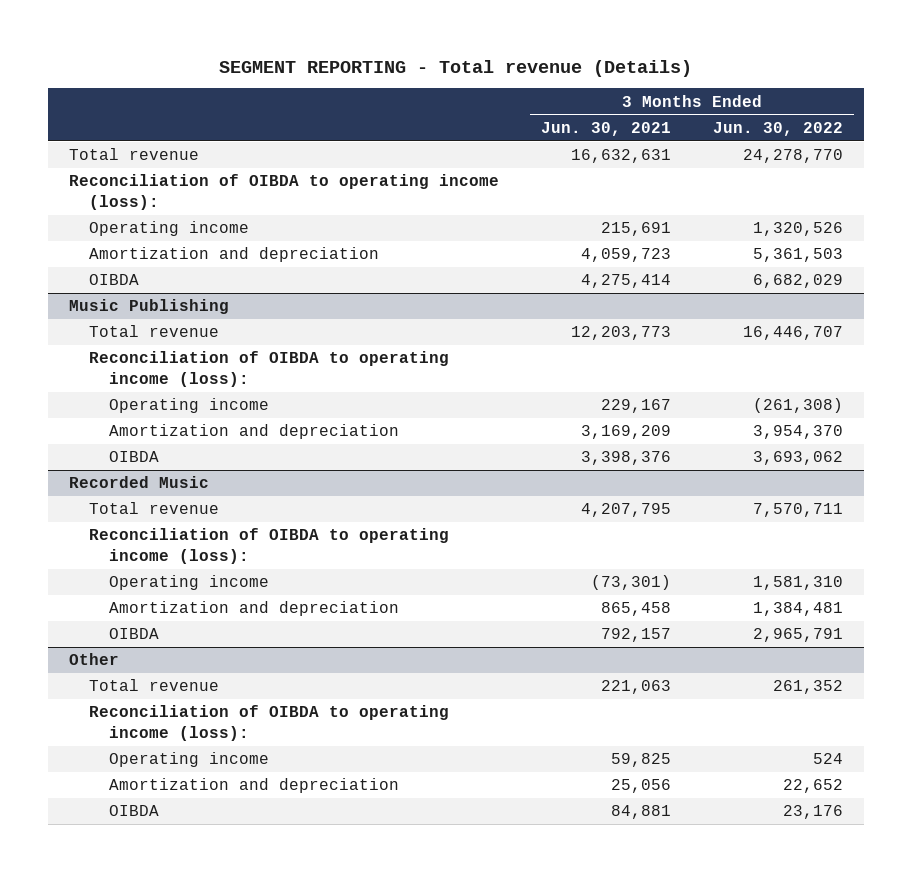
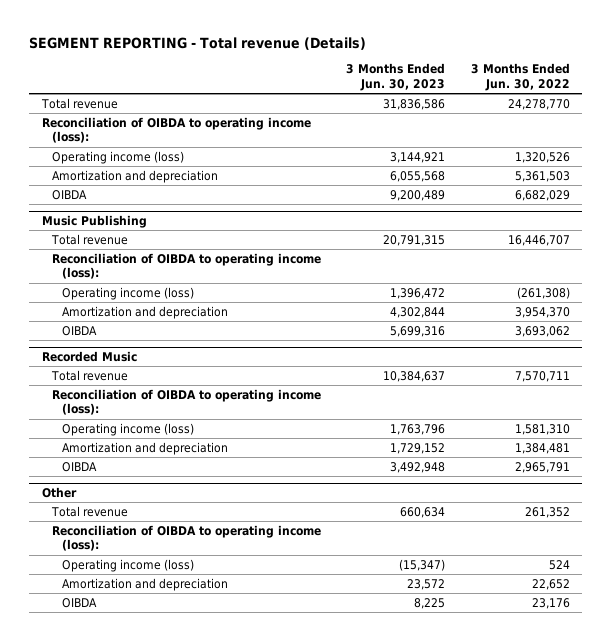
[540,121,671,136] Jun. 30, 2021 -> none
none -> [346,63,446,92] 3 Months Ended Jun. 30, 2023
[88,221,249,237] Operating income -> [51,150,184,164] Operating income (loss)
[108,398,269,414] Operating income -> [61,286,194,300] Operating income (loss)
[108,575,269,591] Operating income -> [61,422,194,436] Operating income (loss)
[108,752,269,768] Operating income -> [61,558,194,572] Operating income (loss)

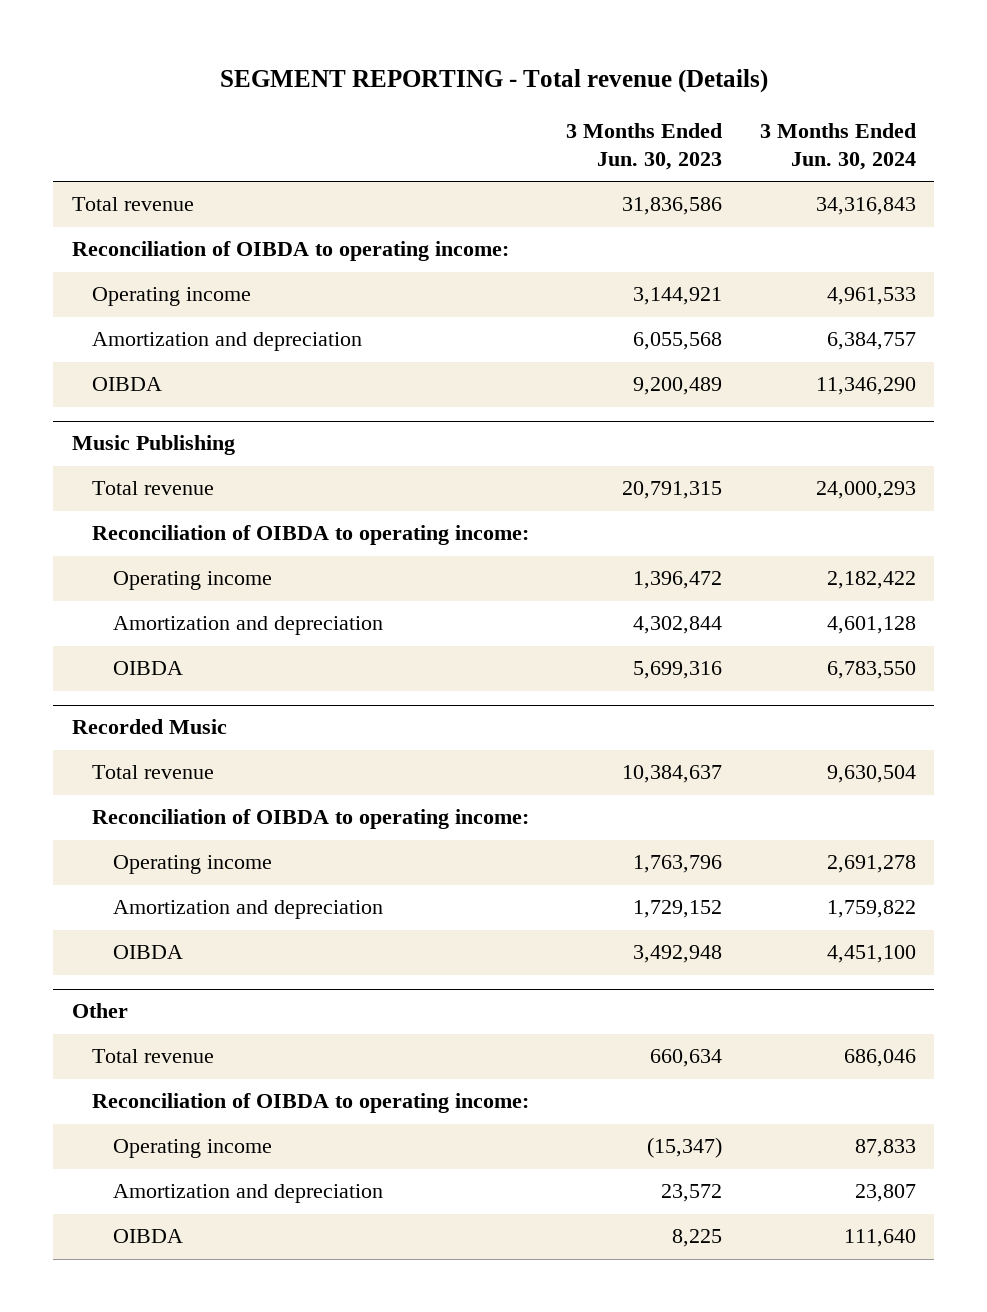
[470,63,570,92] 3 Months Ended Jun. 30, 2022 -> none
none -> [759,123,916,171] 3 Months Ended Jun. 30, 2024
[42,116,312,144] Reconciliation of OIBDA to operating income (loss): -> [71,241,509,262] Reconciliation of OIBDA to operating income:
[51,150,184,164] Operating income (loss) -> [92,287,252,307] Operating income
[51,252,321,280] Reconciliation of OIBDA to operating income (loss): -> [92,525,530,546] Reconciliation of OIBDA to operating income:
[61,286,194,300] Operating income (loss) -> [112,571,272,591] Operating income
[51,388,321,416] Reconciliation of OIBDA to operating income (loss): -> [92,809,530,830] Reconciliation of OIBDA to operating income:
[61,422,194,436] Operating income (loss) -> [112,855,272,875] Operating income
[51,524,321,552] Reconciliation of OIBDA to operating income (loss): -> [92,1093,530,1114] Reconciliation of OIBDA to operating income:
[61,558,194,572] Operating income (loss) -> [112,1139,272,1159] Operating income

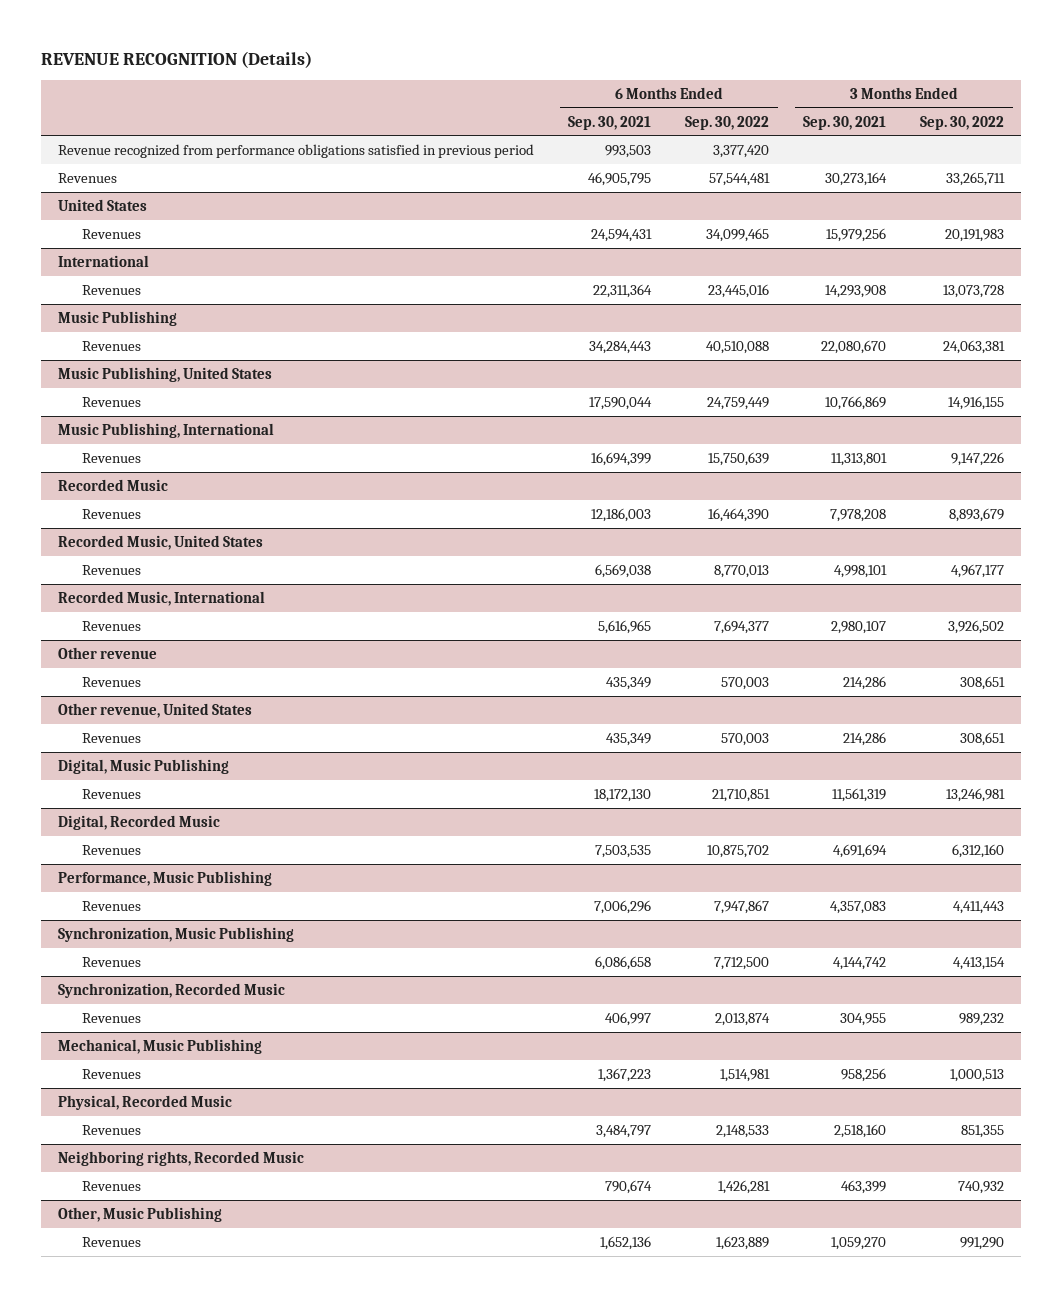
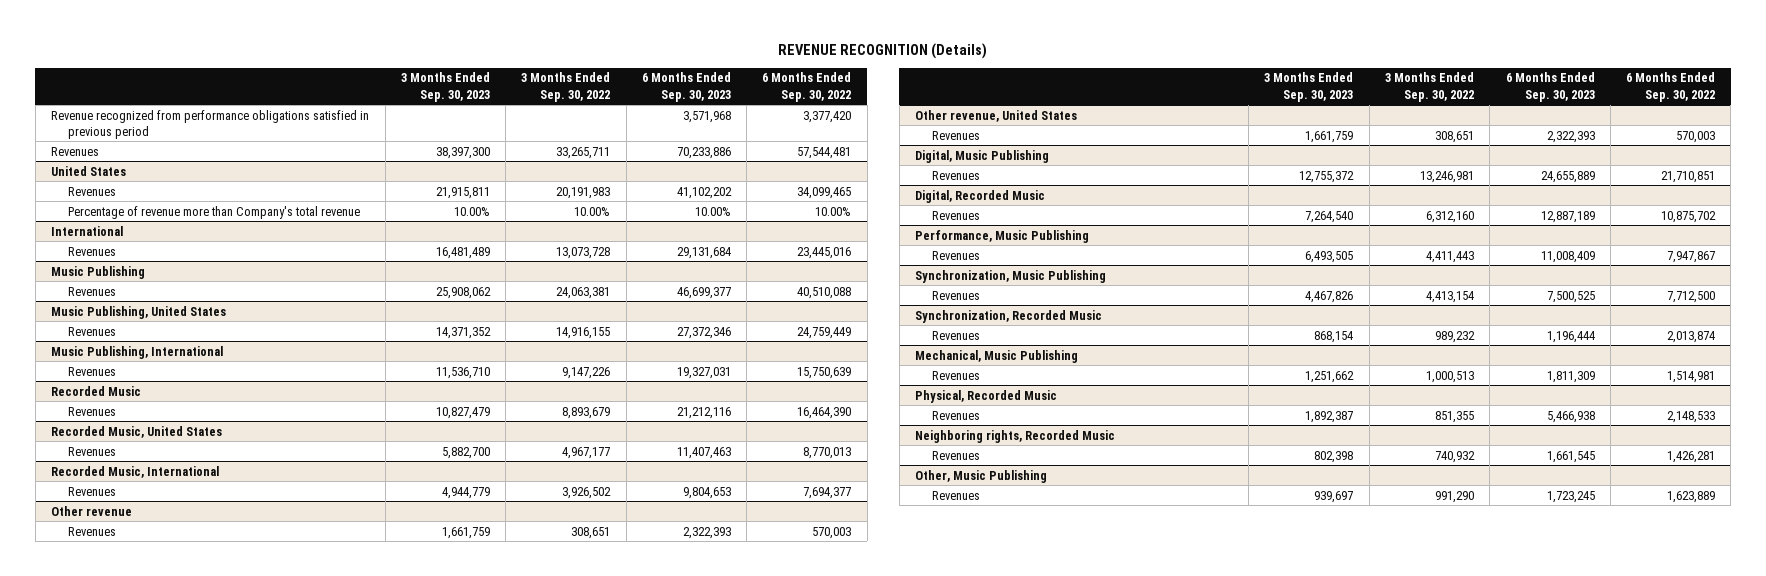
[568,115,652,130] Sep. 30, 2021 -> none
[803,115,887,130] Sep. 30, 2021 -> none
none -> [400,72,490,102] 3 Months Ended Sep. 30, 2023
none -> [641,72,731,102] 6 Months Ended Sep. 30, 2023
none -> [67,205,360,219] Percentage of revenue more than Company's total revenue

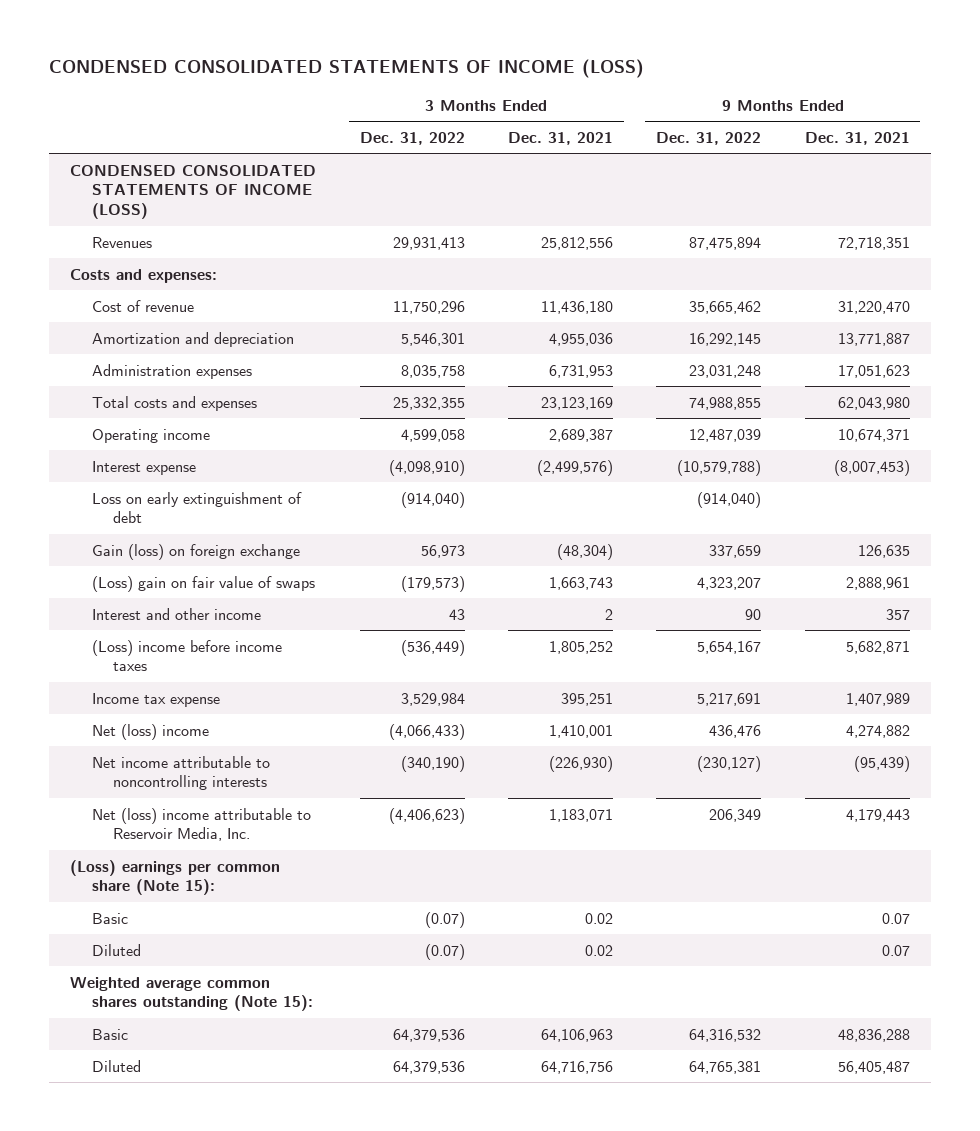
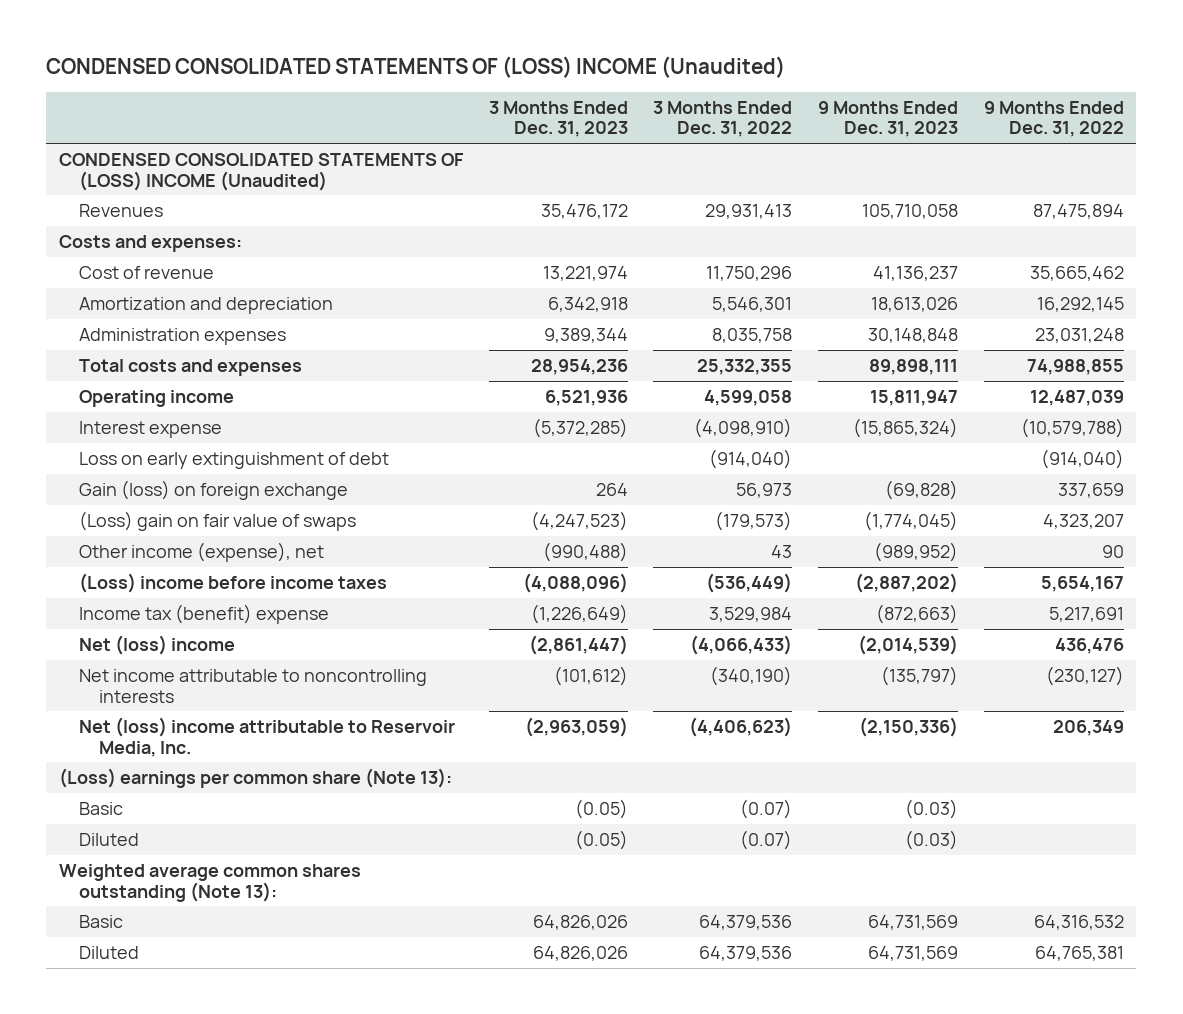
[48,59,644,79] CONDENSED CONSOLIDATED STATEMENTS OF INCOME (LOSS) -> [46,55,786,78] CONDENSED CONSOLIDATED STATEMENTS OF (LOSS) INCOME (Unaudited)
[507,131,613,145] Dec. 31, 2021 -> none
[804,131,910,145] Dec. 31, 2021 -> none
none -> [488,100,628,138] 3 Months Ended Dec. 31, 2023
none -> [817,100,958,138] 9 Months Ended Dec. 31, 2023
[70,164,317,220] CONDENSED CONSOLIDATED STATEMENTS OF INCOME (LOSS) -> [58,152,464,191] CONDENSED CONSOLIDATED STATEMENTS OF (LOSS) INCOME (Unaudited)
[91,607,261,620] Interest and other income -> [78,541,324,562] Other income (expense), net
[91,692,220,707] Income tax expense -> [78,603,329,624] Income tax (benefit) expense
[70,859,281,896] (Loss) earnings per common share (Note 15): -> [58,767,452,788] (Loss) earnings per common share (Note 13):
[70,976,313,1012] Weighted average common shares outstanding (Note 15): -> [58,863,361,902] Weighted average common shares outstanding (Note 13):

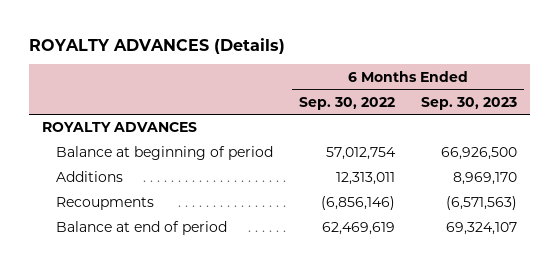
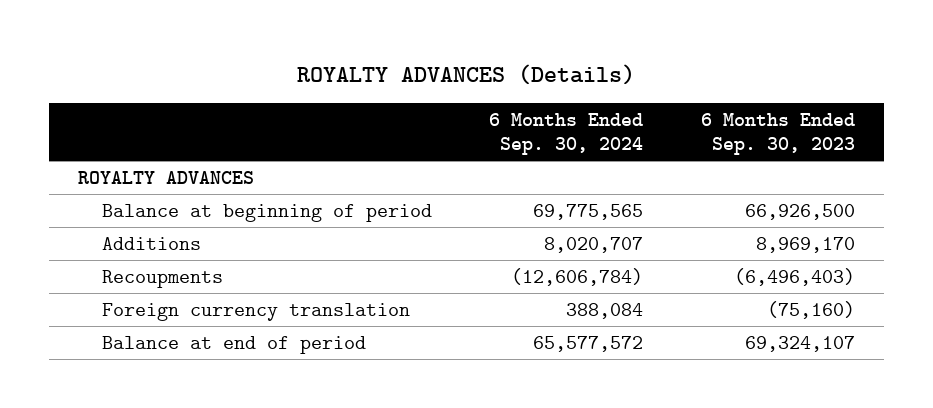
[298,96,395,110] Sep. 30, 2022 -> none
none -> [489,112,644,156] 6 Months Ended Sep. 30, 2024
[446,196,518,211] (6,571,563) -> [733,267,855,286] (6,496,403)
none -> [101,302,410,321] Foreign currency translation

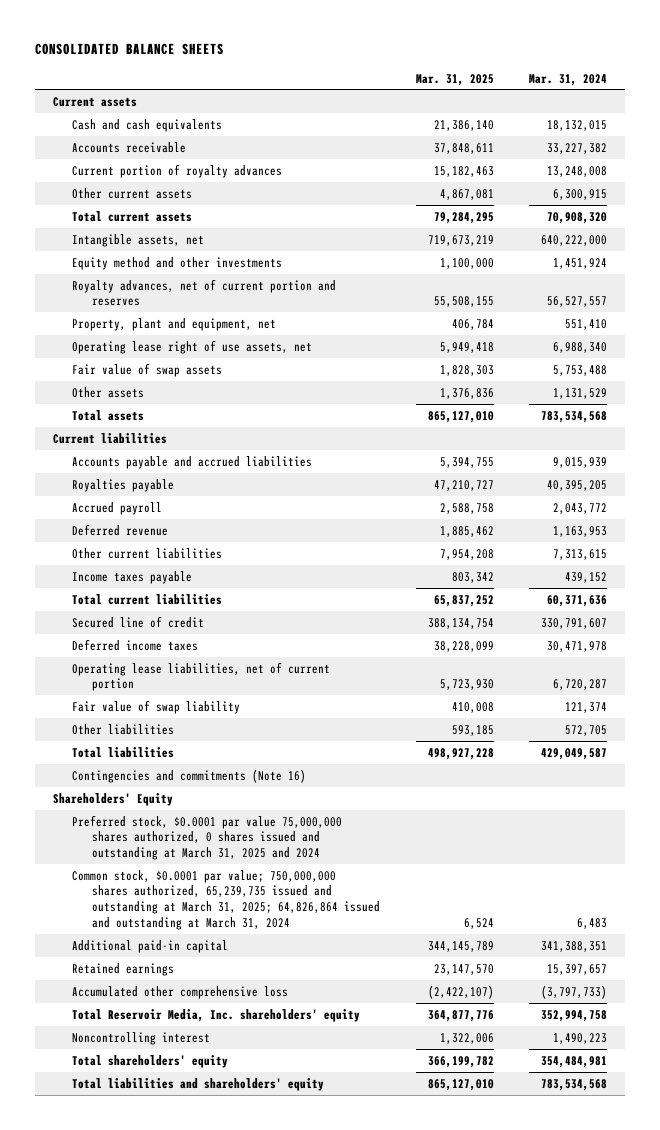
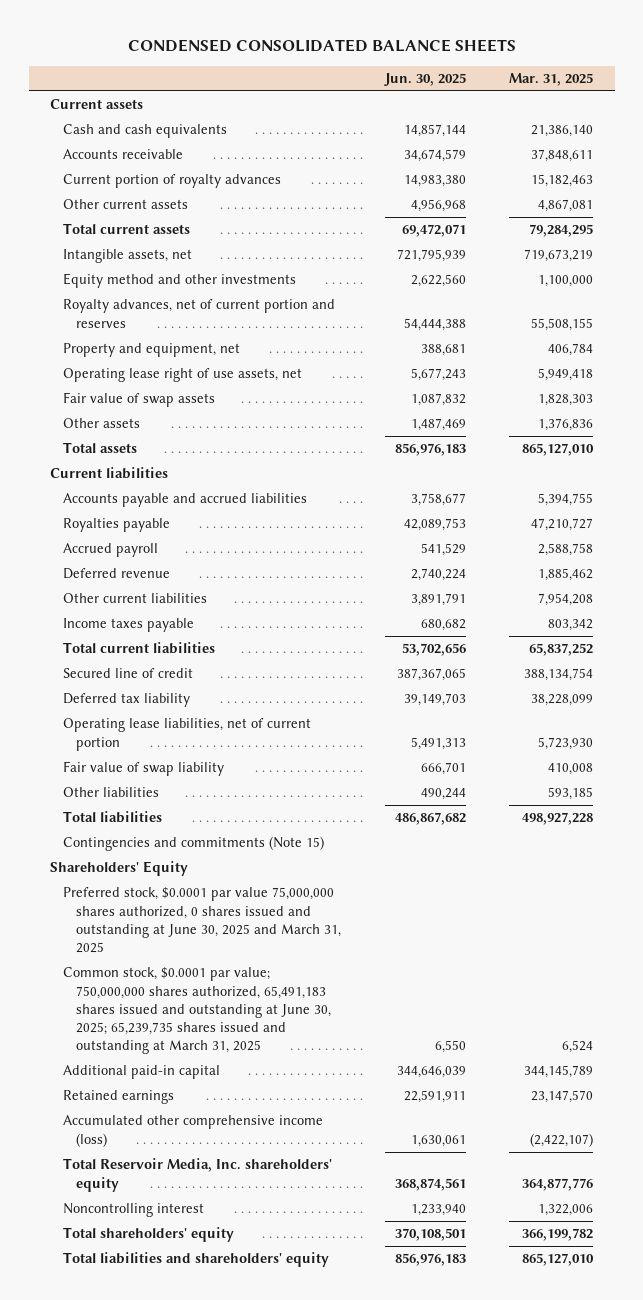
[34,43,224,56] CONSOLIDATED BALANCE SHEETS -> [127,39,516,53] CONDENSED CONSOLIDATED BALANCE SHEETS
[529,73,608,86] Mar. 31, 2024 -> none
none -> [383,72,466,86] Jun. 30, 2025
[72,317,277,331] Property, plant and equipment, net -> [63,343,241,358] Property and equipment, net
[72,638,199,651] Deferred income taxes -> [63,693,191,708] Deferred tax liability
[72,768,307,783] Contingencies and commitments (Note 16) -> [63,836,325,852] Contingencies and commitments (Note 15)
[72,814,343,861] Preferred stock, $0.0001 par value 75,000,000 shares authorized, 0 shares issued and outstanding at March 31, 2025 and 2024 -> [63,887,342,954] Preferred stock, $0.0001 par value 75,000,000 shares authorized, 0 shares issued and outstanding at June 30, 2025 and March 31, 2025
[72,869,381,930] Common stock, $0.0001 par value; 750,000,000 shares authorized, 65,239,735 issued and outstanding at March 31, 2025; 64,826,864 issued and outstanding at March 31, 2024 -> [63,967,332,1055] Common stock, $0.0001 par value; 750,000,000 shares authorized, 65,491,183 shares issued and outstanding at June 30, 2025; 65,239,735 shares issued and outstanding at March 31, 2025
[72,985,289,999] Accumulated other comprehensive loss -> [63,1115,324,1147] Accumulated other comprehensive income (loss)

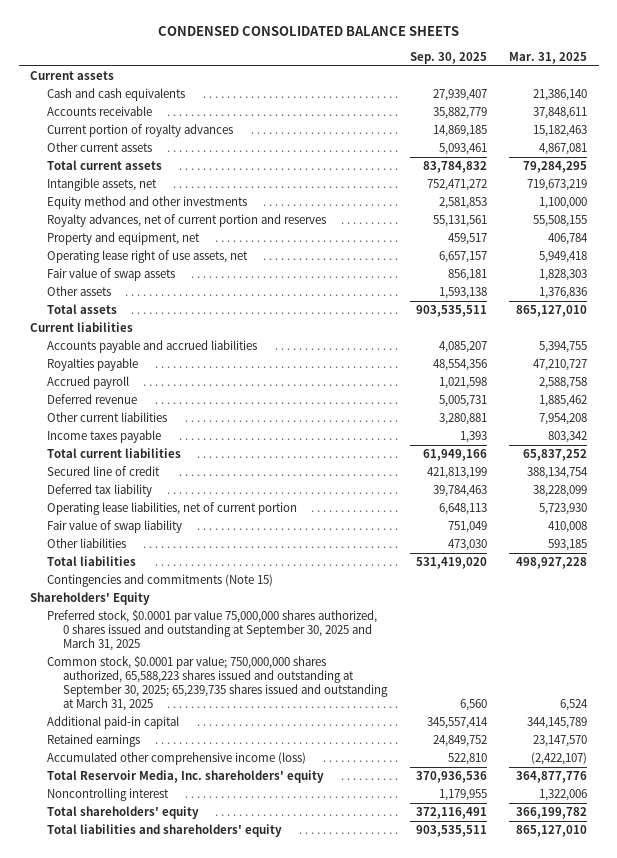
[383,72,466,86] Jun. 30, 2025 -> none
none -> [409,51,487,64] Sep. 30, 2025
[63,887,342,954] Preferred stock, $0.0001 par value 75,000,000 shares authorized, 0 shares issued and outstanding at June 30, 2025 and March 31, 2025 -> [46,610,377,651] Preferred stock, $0.0001 par value 75,000,000 shares authorized, 0 shares issued and outstanding at September 30, 2025 and March 31, 2025
[63,967,332,1055] Common stock, $0.0001 par value; 750,000,000 shares authorized, 65,491,183 shares issued and outstanding at June 30, 2025; 65,239,735 shares issued and outstanding at March 31, 2025 -> [46,656,389,711] Common stock, $0.0001 par value; 750,000,000 shares authorized, 65,588,223 shares issued and outstanding at September 30, 2025; 65,239,735 shares issued and outstanding at March 31, 2025

